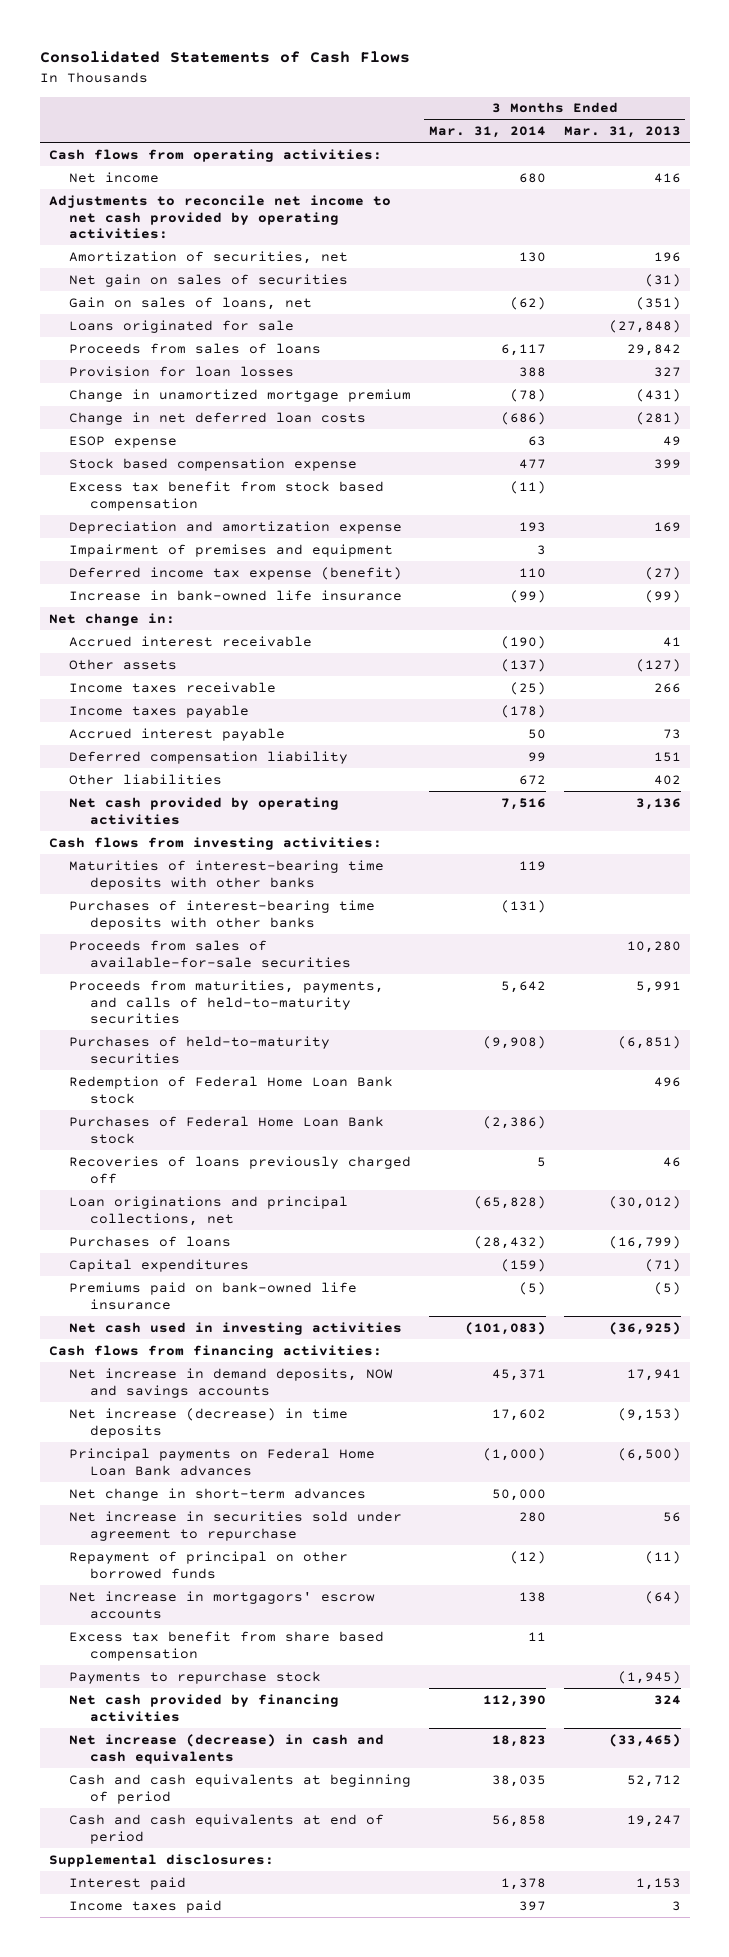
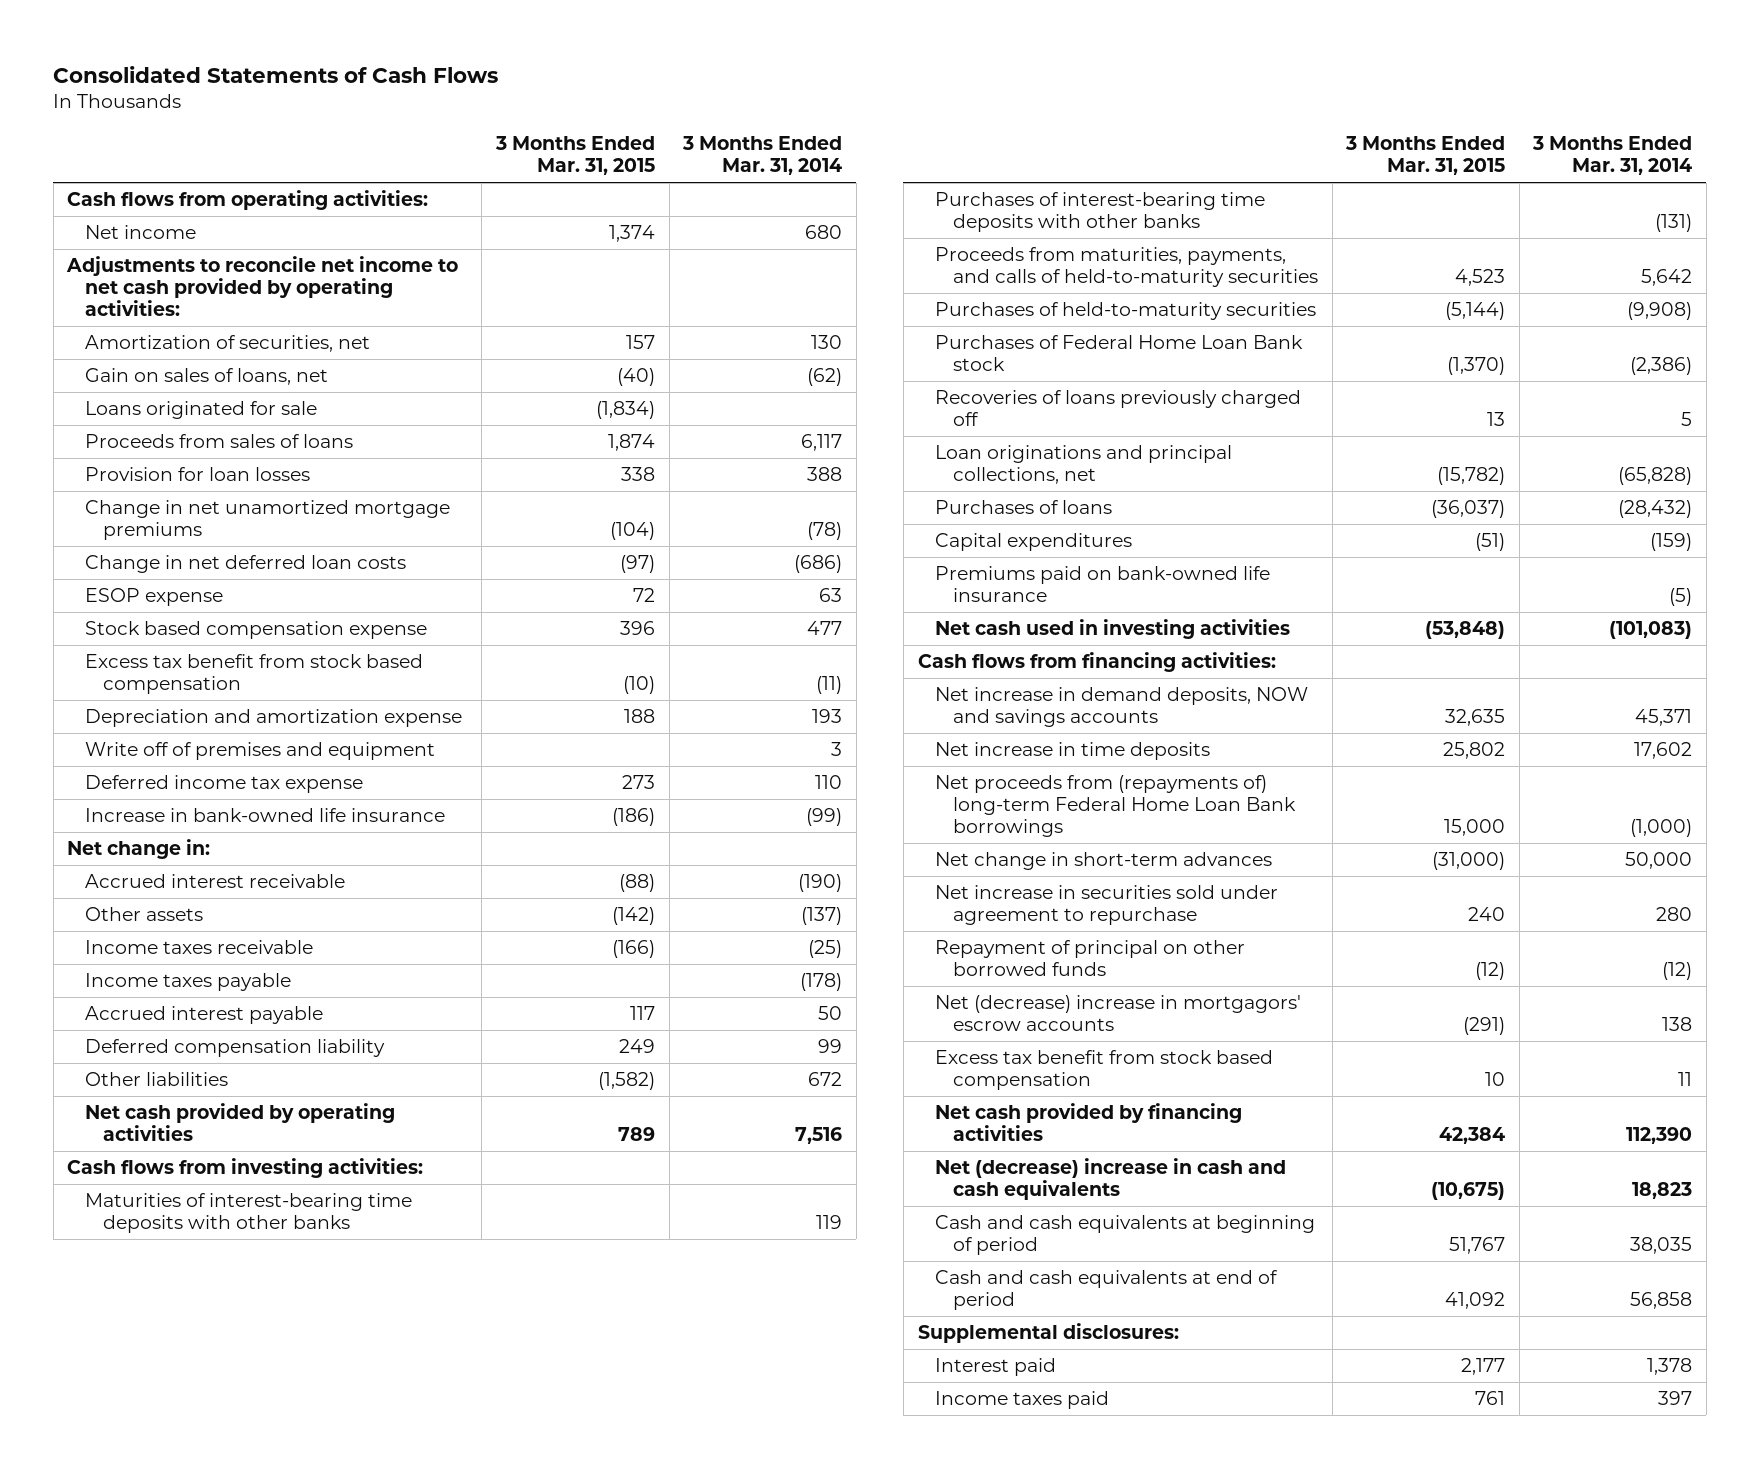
[563,126,681,139] Mar. 31, 2013 -> none
none -> [495,136,656,176] 3 Months Ended Mar. 31, 2015
[69,273,349,287] Net gain on sales of securities -> none
[69,388,412,402] Change in unamortized mortgage premium -> [85,500,451,541] Change in net unamortized mortgage premiums
[69,543,394,557] Impairment of premises and equipment -> [85,742,436,761] Write off of premises and equipment
[69,566,403,580] Deferred income tax expense (benefit) -> [85,775,364,794] Deferred income tax expense
[69,939,351,968] Proceeds from sales of available-for-sale securities -> none
[69,1075,394,1104] Redemption of Federal Home Loan Bank stock -> none
[69,1407,349,1438] Net increase (decrease) in time deposits -> [935,742,1211,761] Net increase in time deposits
[69,1447,376,1476] Principal payments on Federal Home Loan Bank advances -> [935,775,1297,838] Net proceeds from (repayments of) long-term Federal Home Loan Bank borrowings
[69,1670,322,1684] Payments to repurchase stock -> none
[69,1590,376,1619] Net increase in mortgagors' escrow accounts -> [935,995,1302,1032] Net (decrease) increase in mortgagors' escrow accounts
[69,1630,385,1661] Excess tax benefit from share based compensation -> [935,1050,1274,1091] Excess tax benefit from stock based compensation
[69,1733,385,1764] Net increase (decrease) in cash and cash equivalents -> [935,1158,1287,1201] Net (decrease) increase in cash and cash equivalents

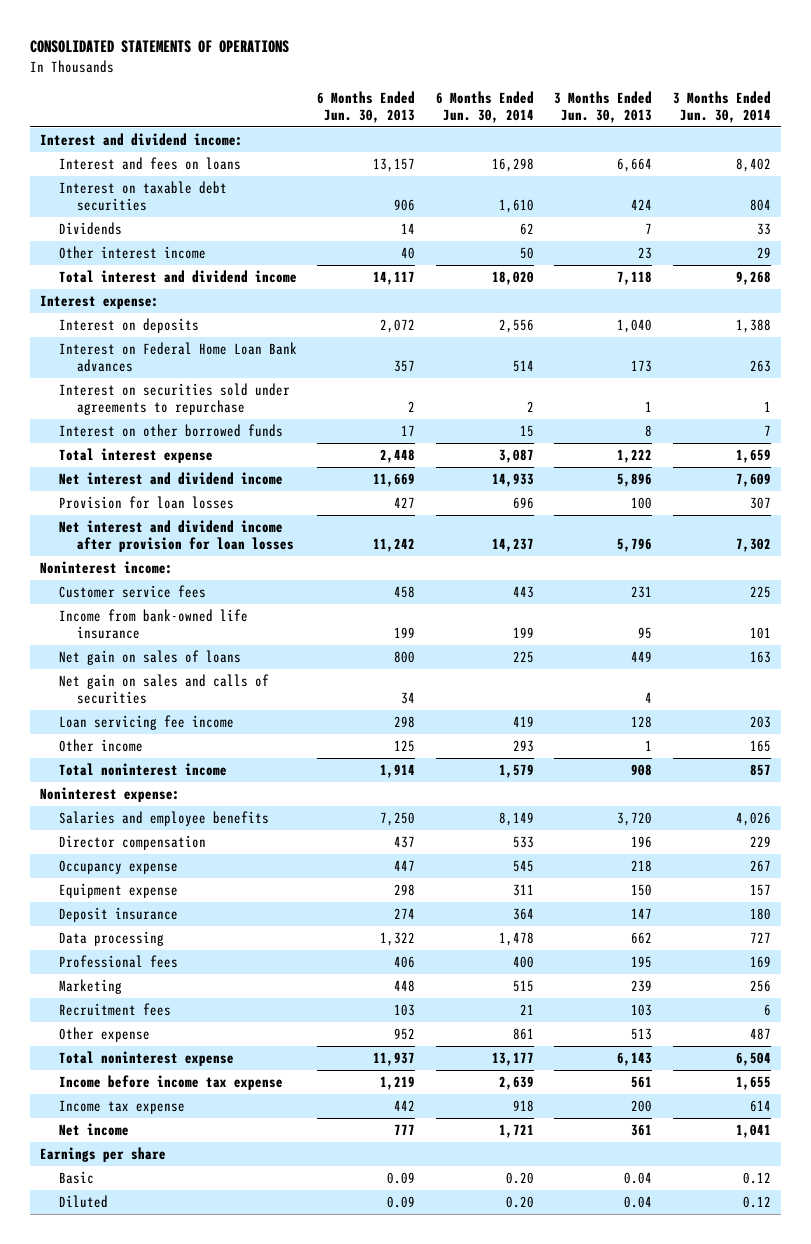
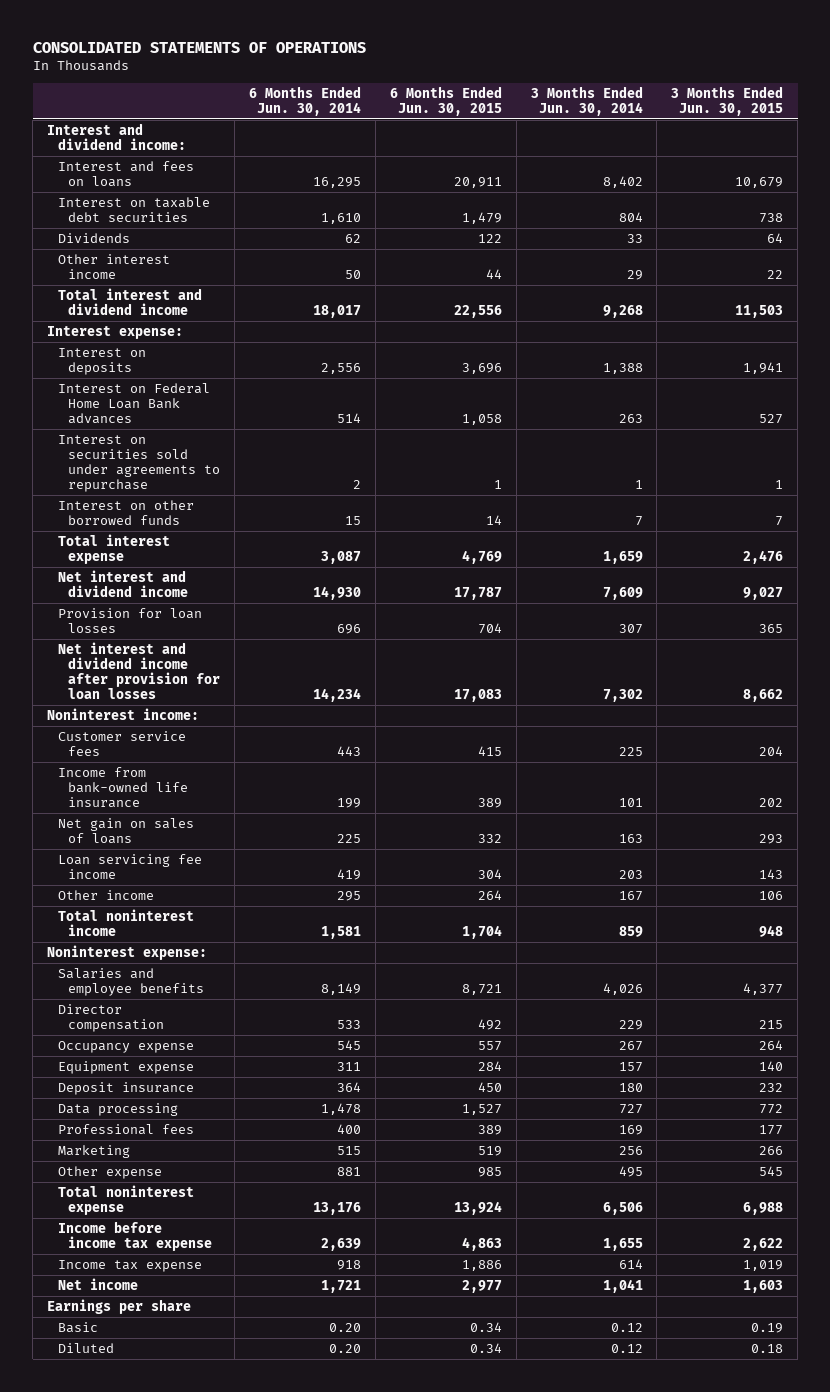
[317,91,416,123] 6 Months Ended Jun. 30, 2013 -> none
[554,91,653,123] 3 Months Ended Jun. 30, 2013 -> none
none -> [389,85,502,117] 6 Months Ended Jun. 30, 2015
none -> [671,85,784,117] 3 Months Ended Jun. 30, 2015
[491,157,534,172] 16,298 -> [313,176,362,188] 16,295
[491,270,534,285] 18,020 -> [313,304,362,318] 18,017
[491,472,534,487] 14,933 -> [313,585,362,600] 14,930
[491,537,534,552] 14,237 -> [313,688,362,703] 14,234
[58,673,269,704] Net gain on sales and calls of securities -> none
[512,739,534,752] 293 -> [337,890,362,901] 295
[749,739,771,752] 165 -> [618,890,643,901] 167
[498,763,534,778] 1,579 -> [321,925,362,939] 1,581
[749,763,771,776] 857 -> [618,925,643,937] 859
[58,1002,171,1016] Recruitment fees -> none
[512,1027,534,1040] 861 -> [337,1166,362,1176] 881
[749,1027,771,1040] 487 -> [618,1165,643,1177] 495
[491,1051,534,1066] 13,177 -> [313,1201,362,1215] 13,176
[735,1051,771,1066] 6,504 -> [602,1201,643,1215] 6,506

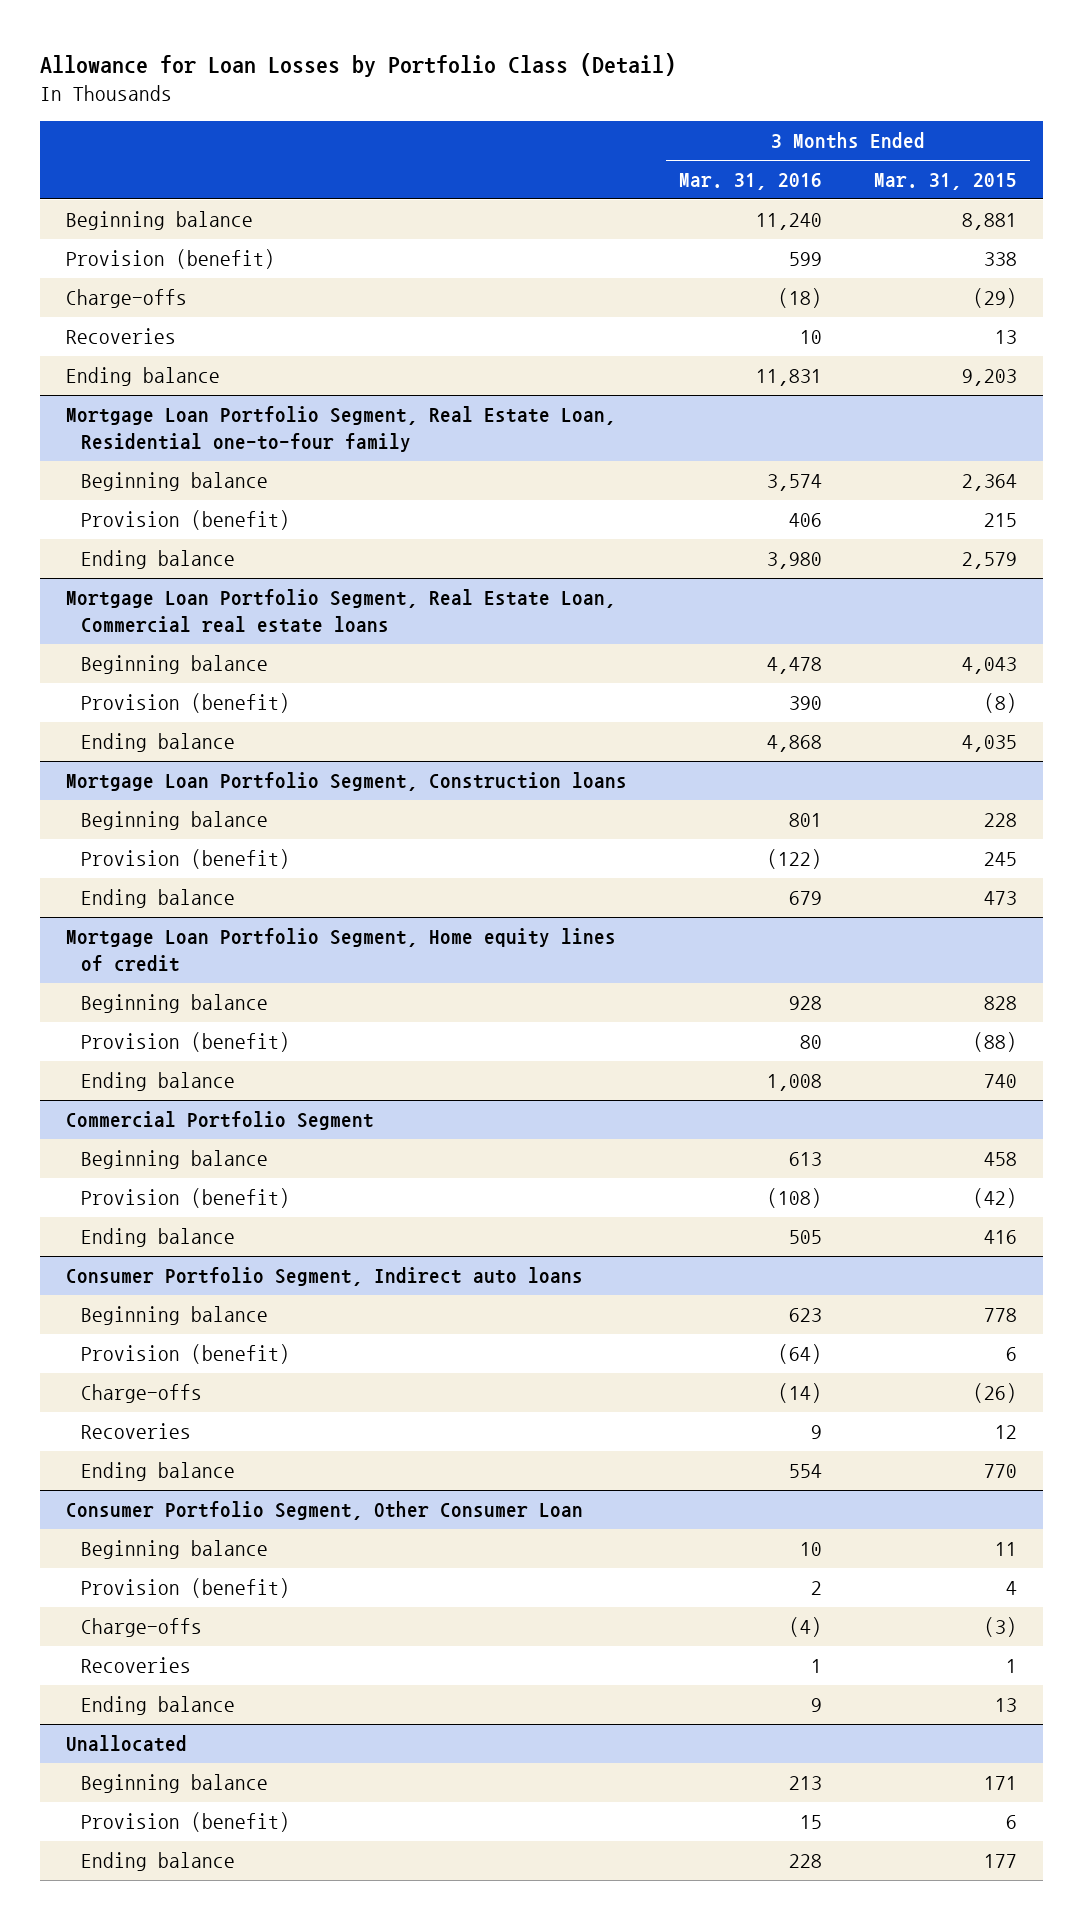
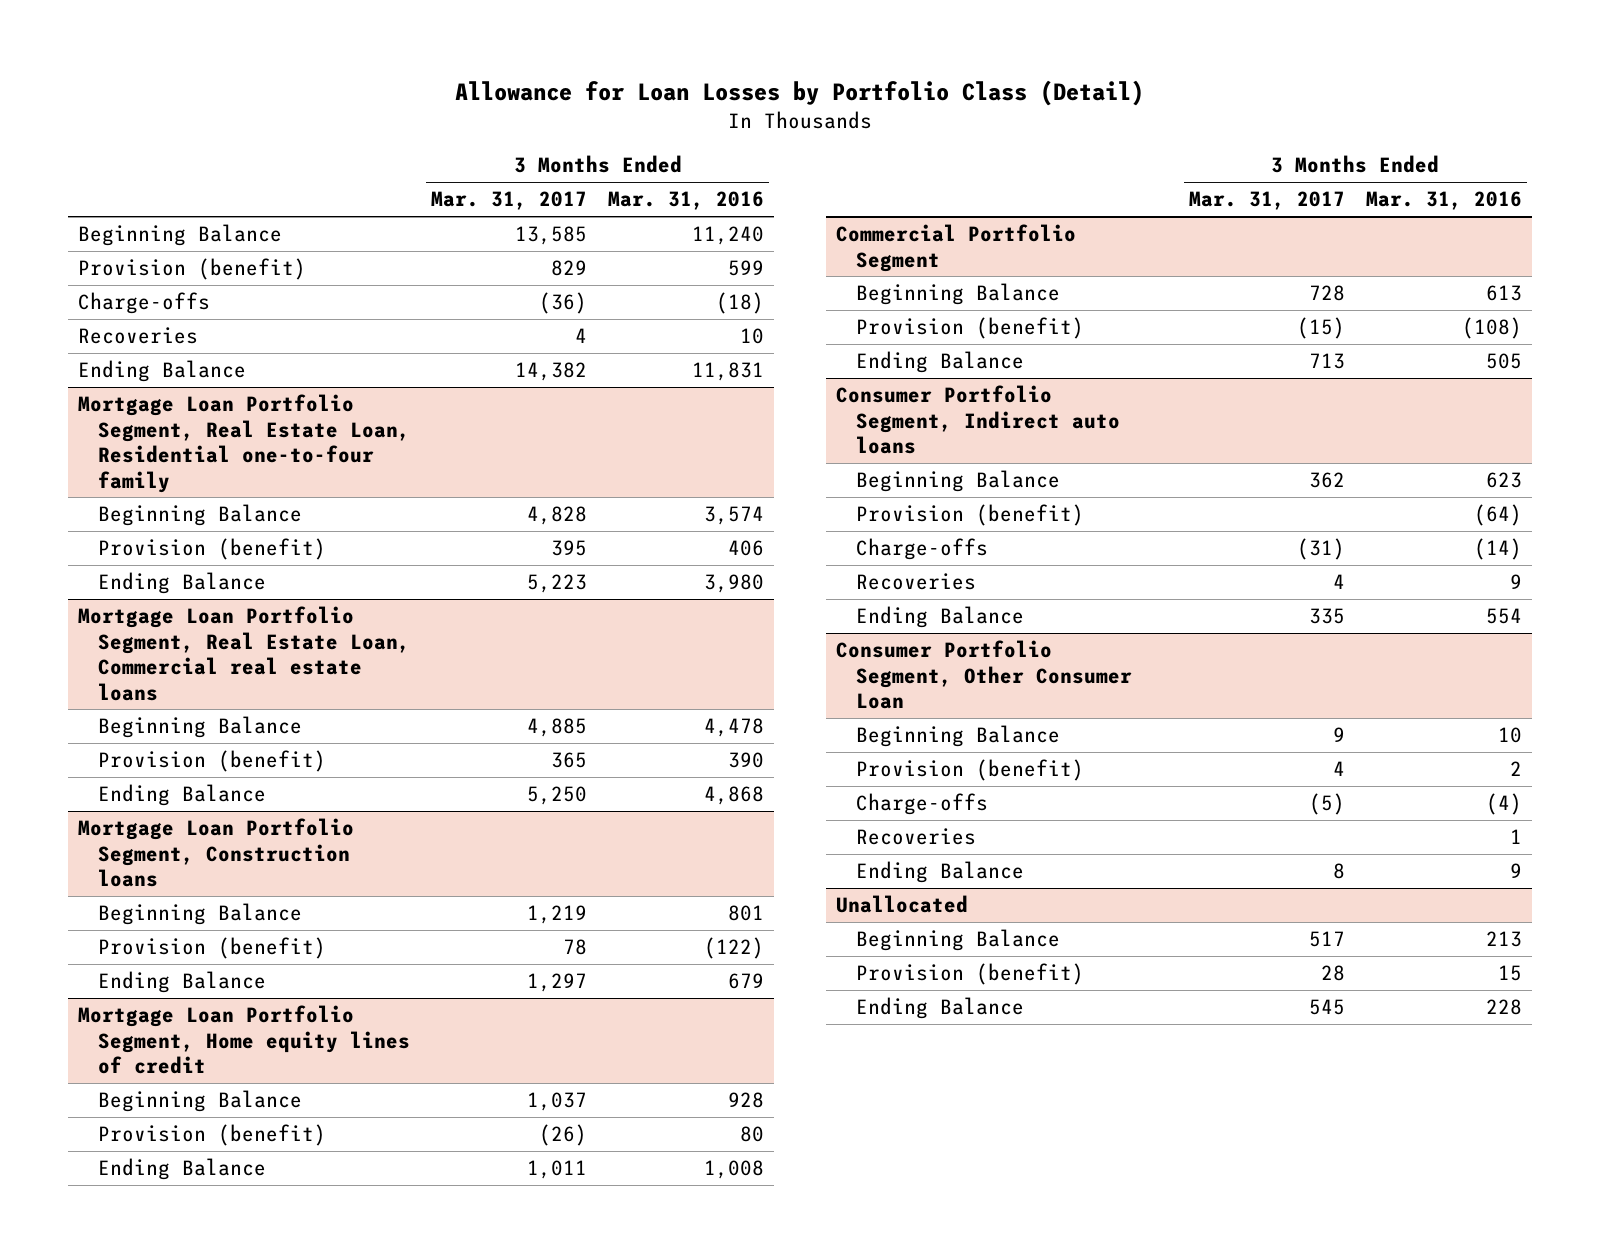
[874,173,1018,191] Mar. 31, 2015 -> none
none -> [431,191,588,211] Mar. 31, 2017
[66,211,254,231] Beginning balance -> [78,224,283,247] Beginning Balance
[66,367,221,387] Ending balance -> [78,360,247,383] Ending Balance
[81,472,269,492] Beginning balance -> [98,504,303,527] Beginning Balance
[81,550,236,570] Ending balance -> [98,572,267,595] Ending Balance
[81,655,269,675] Beginning balance -> [98,716,303,739] Beginning Balance
[81,733,236,753] Ending balance -> [98,784,267,807] Ending Balance
[81,811,269,831] Beginning balance -> [98,903,303,926] Beginning Balance
[81,889,236,909] Ending balance -> [98,971,267,994] Ending Balance
[81,994,269,1014] Beginning balance -> [98,1090,303,1113] Beginning Balance
[81,1072,236,1092] Ending balance -> [98,1158,267,1181] Ending Balance
[81,1150,269,1170] Beginning balance -> [856,283,1061,306] Beginning Balance
[81,1228,236,1248] Ending balance -> [856,351,1025,374] Ending Balance
[81,1306,269,1326] Beginning balance -> [856,470,1061,493] Beginning Balance
[81,1462,236,1482] Ending balance -> [856,606,1025,629] Ending Balance
[81,1540,269,1560] Beginning balance -> [856,725,1061,748] Beginning Balance
[81,1696,236,1716] Ending balance -> [856,861,1025,884] Ending Balance
[81,1774,269,1794] Beginning balance -> [856,929,1061,952] Beginning Balance
[81,1852,236,1872] Ending balance -> [856,997,1025,1020] Ending Balance

